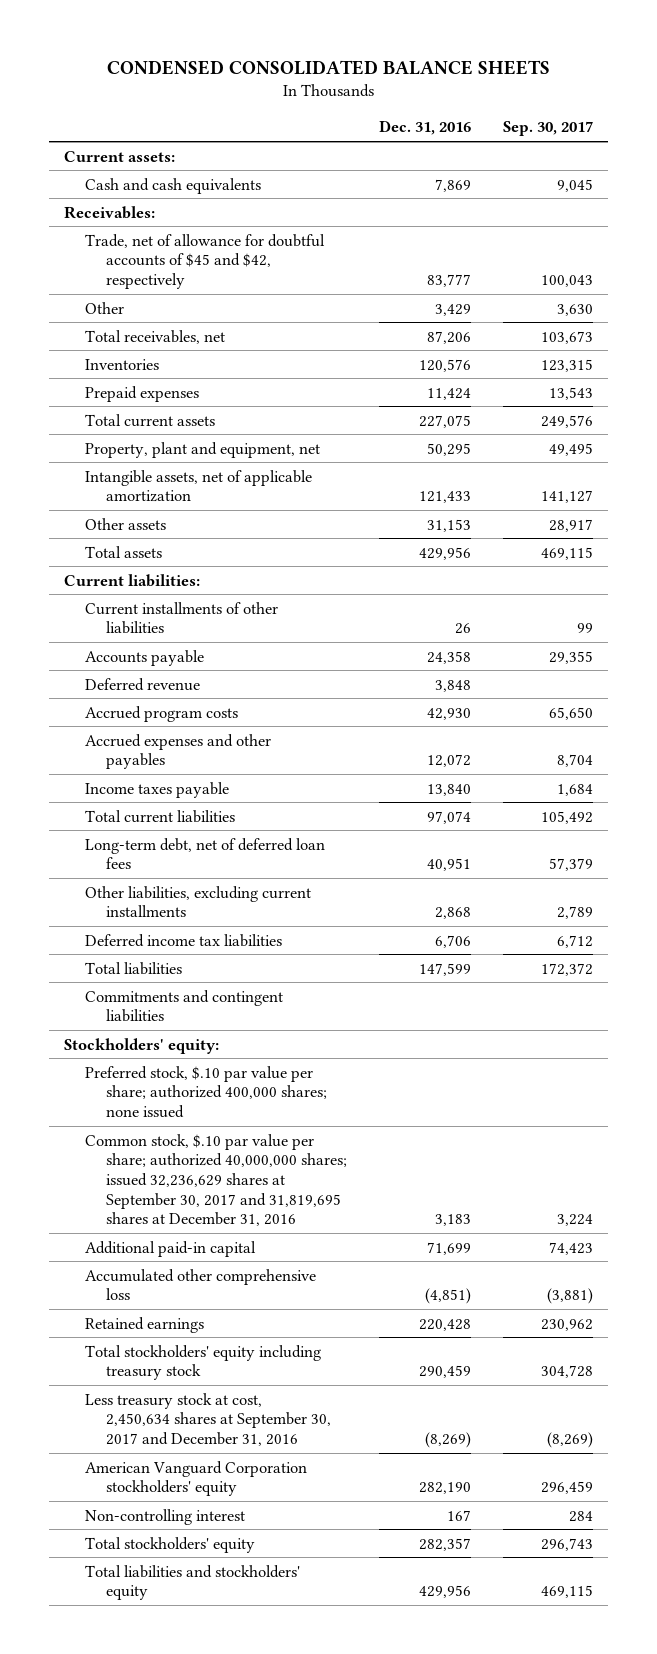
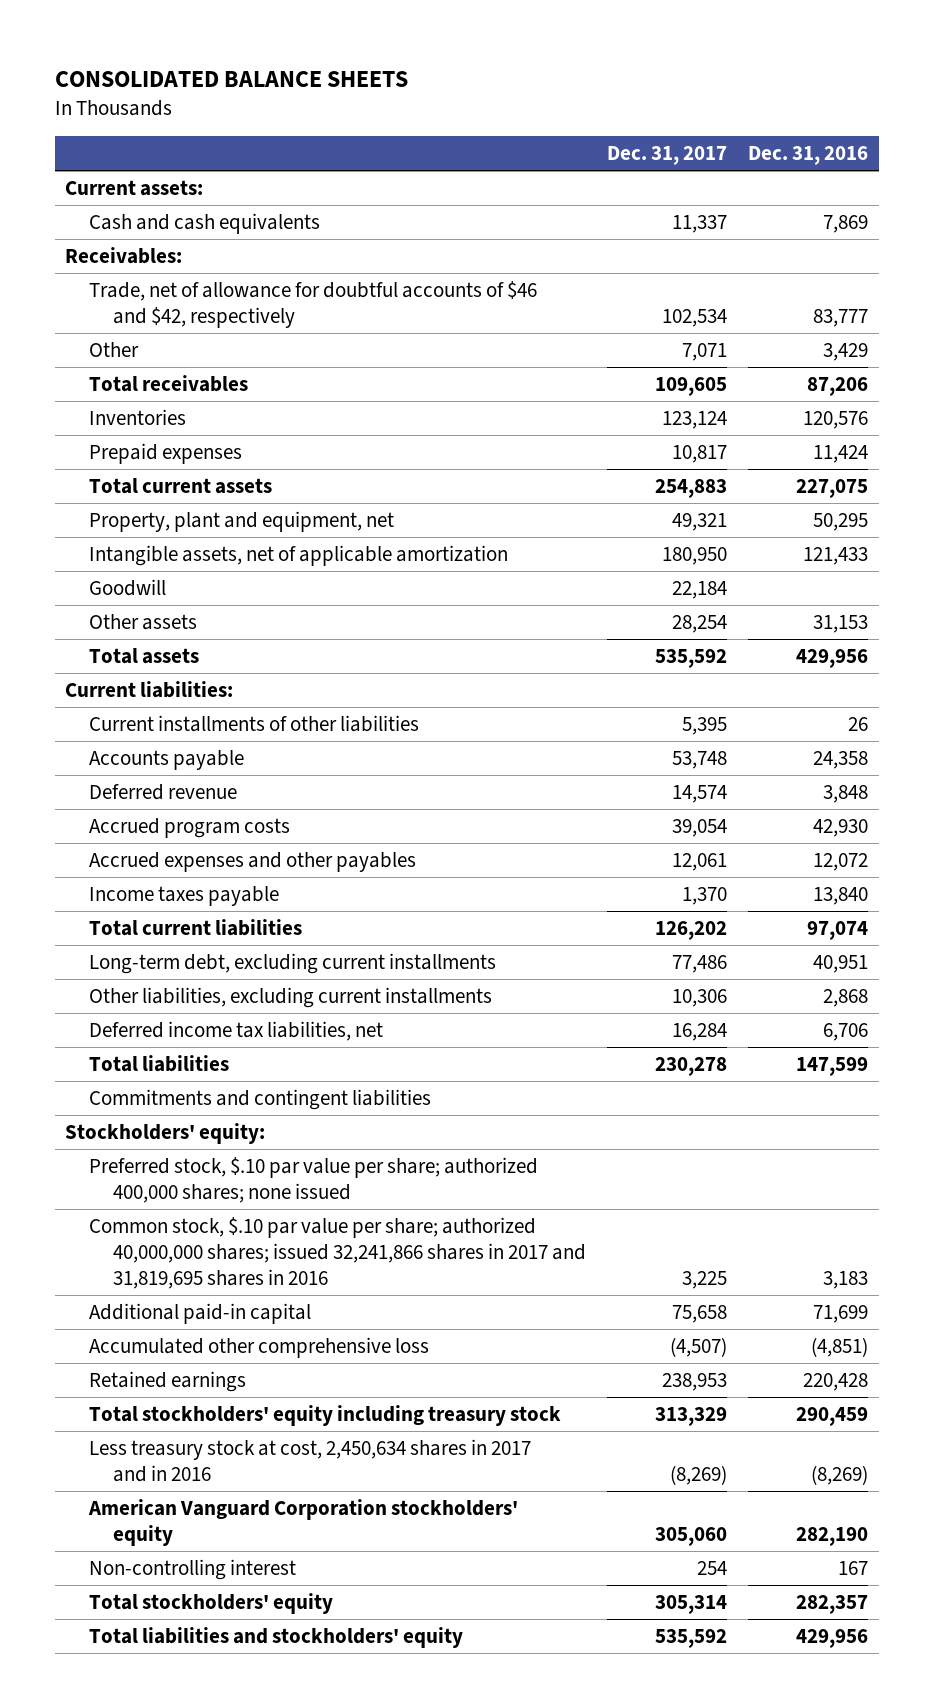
[106,60,550,76] CONDENSED CONSOLIDATED BALANCE SHEETS -> [54,70,408,87] CONSOLIDATED BALANCE SHEETS
[502,121,593,137] Sep. 30, 2017 -> none
none -> [607,145,728,165] Dec. 31, 2017
[85,233,326,289] Trade, net of allowance for doubtful accounts of $45 and $42, respectively -> [89,281,538,328] Trade, net of allowance for doubtful accounts of $46 and $42, respectively
[85,329,226,344] Total receivables, net -> [89,375,249,393] Total receivables
none -> [89,579,167,597] Goodwill
[85,837,326,870] Long-term debt, net of deferred loan fees -> [89,953,497,975] Long-term debt, excluding current installments
[85,933,283,947] Deferred income tax liabilities -> [89,1021,384,1042] Deferred income tax liabilities, net
[85,1133,348,1227] Common stock, $.10 par value per share; authorized 40,000,000 shares; issued 32,236,629 shares at September 30, 2017 and 31,819,695 shares at December 31, 2016 -> [89,1217,587,1289] Common stock, $.10 par value per share; authorized 40,000,000 shares; issued 32,241,866 shares in 2017 and 31,819,695 shares in 2016
[85,1392,332,1446] Less treasury stock at cost, 2,450,634 shares at September 30, 2017 and December 31, 2016 -> [89,1439,532,1482] Less treasury stock at cost, 2,450,634 shares in 2017 and in 2016

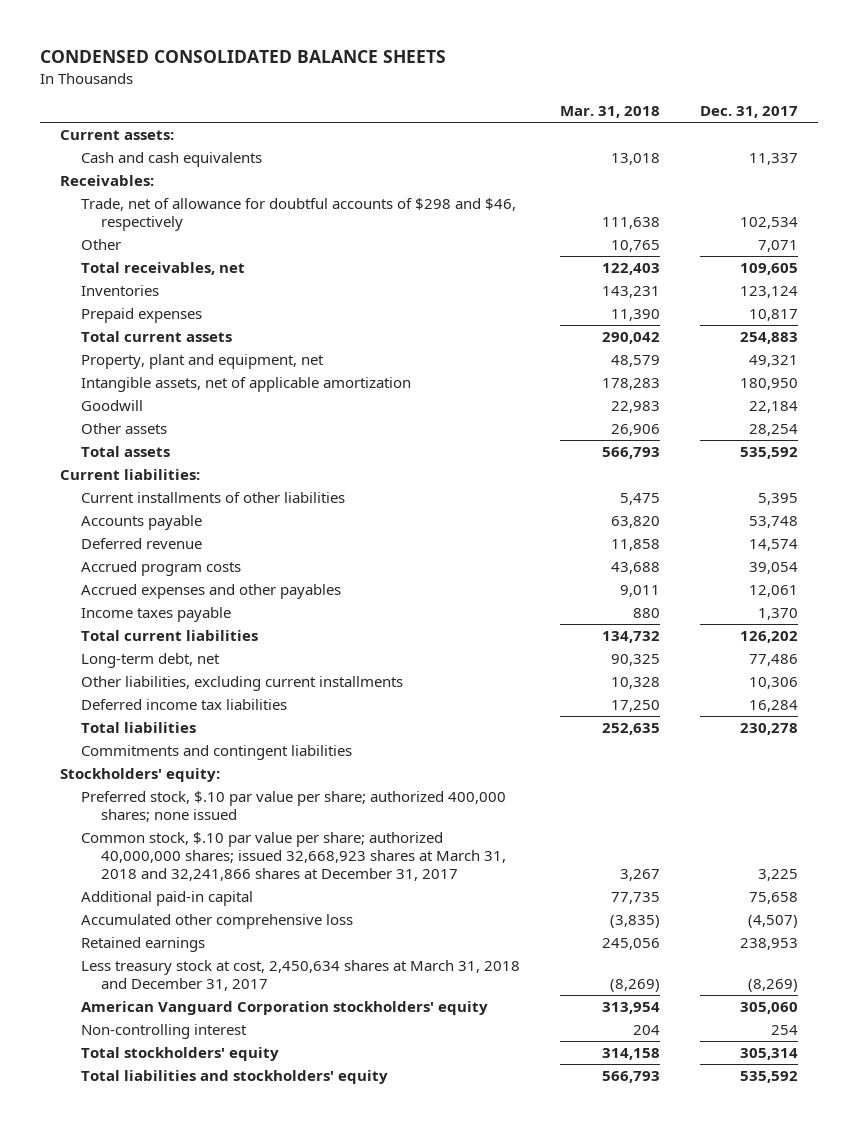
[54,70,408,87] CONSOLIDATED BALANCE SHEETS -> [39,50,446,64] CONDENSED CONSOLIDATED BALANCE SHEETS
[748,145,869,165] Dec. 31, 2016 -> none
none -> [559,105,660,118] Mar. 31, 2018
[89,281,538,328] Trade, net of allowance for doubtful accounts of $46 and $42, respectively -> [80,198,516,231] Trade, net of allowance for doubtful accounts of $298 and $46, respectively
[89,375,249,393] Total receivables -> [80,262,245,276] Total receivables, net
[89,953,497,975] Long-term debt, excluding current installments -> [80,653,220,669] Long-term debt, net
[89,1021,384,1042] Deferred income tax liabilities, net -> [80,699,287,711] Deferred income tax liabilities
[89,1217,587,1289] Common stock, $.10 par value per share; authorized 40,000,000 shares; issued 32,241,866 shares in 2017 and 31,819,695 shares in 2016 -> [80,832,507,881] Common stock, $.10 par value per share; authorized 40,000,000 shares; issued 32,668,923 shares at March 31, 2018 and 32,241,866 shares at December 31, 2017
[89,1405,562,1427] Total stockholders' equity including treasury stock -> none
[89,1439,532,1482] Less treasury stock at cost, 2,450,634 shares in 2017 and in 2016 -> [80,960,520,991] Less treasury stock at cost, 2,450,634 shares at March 31, 2018 and December 31, 2017

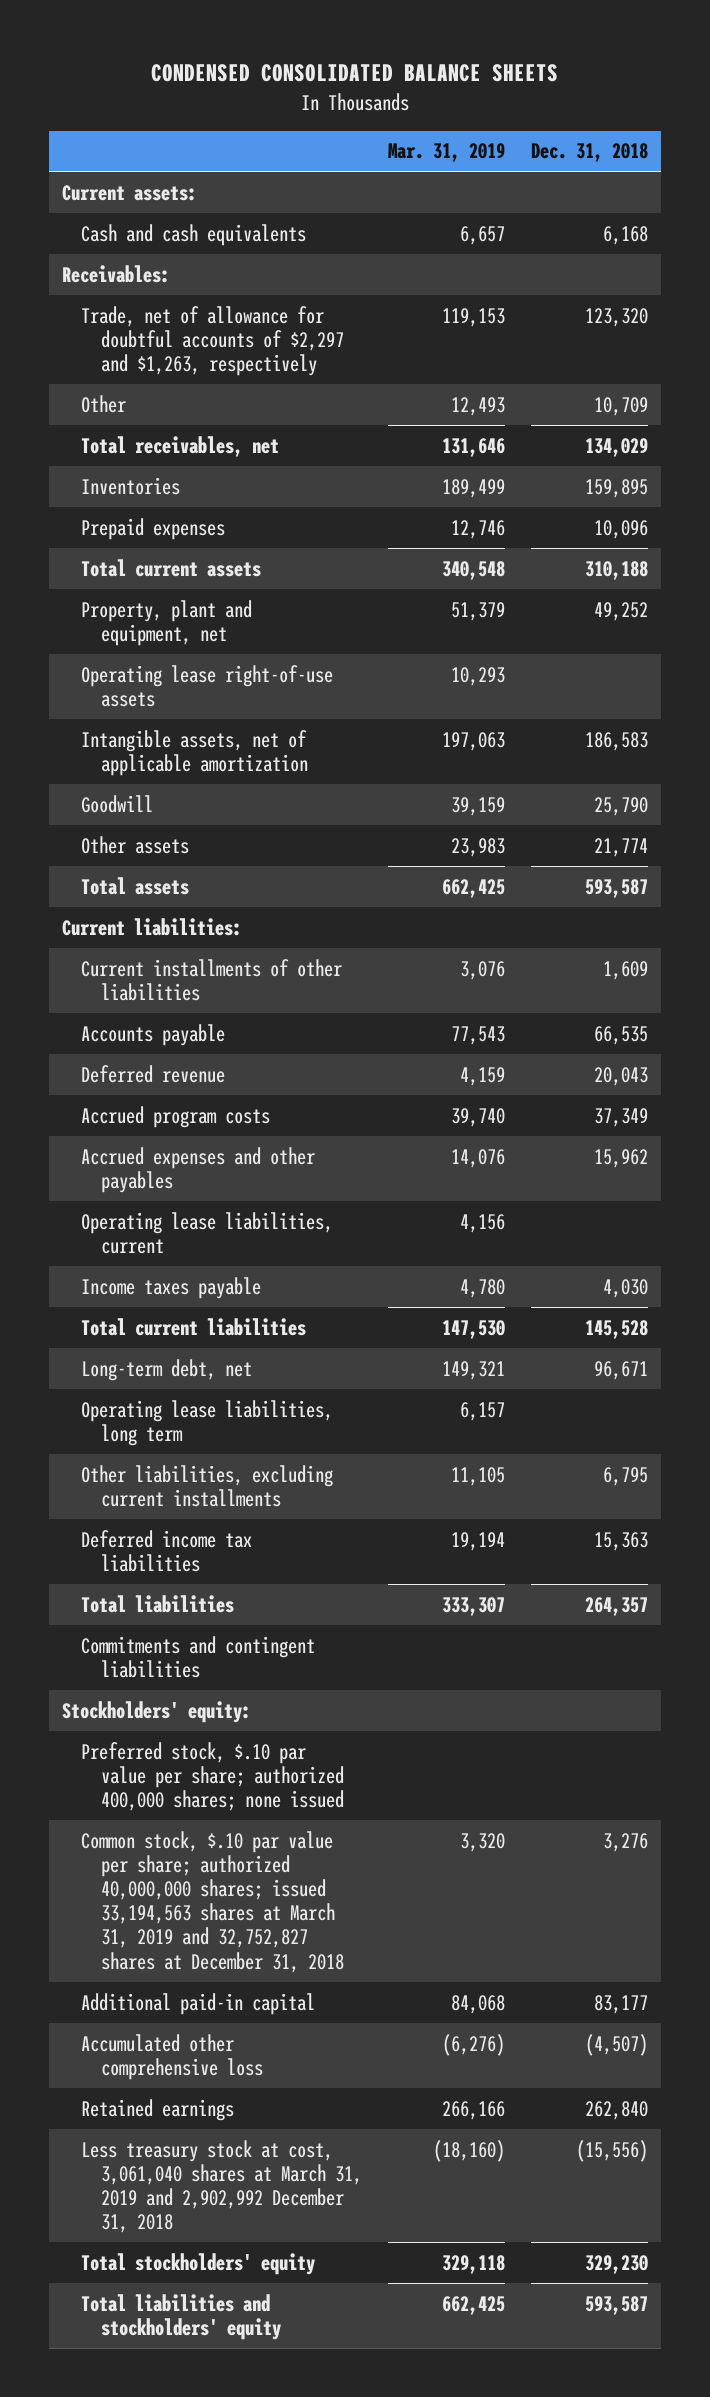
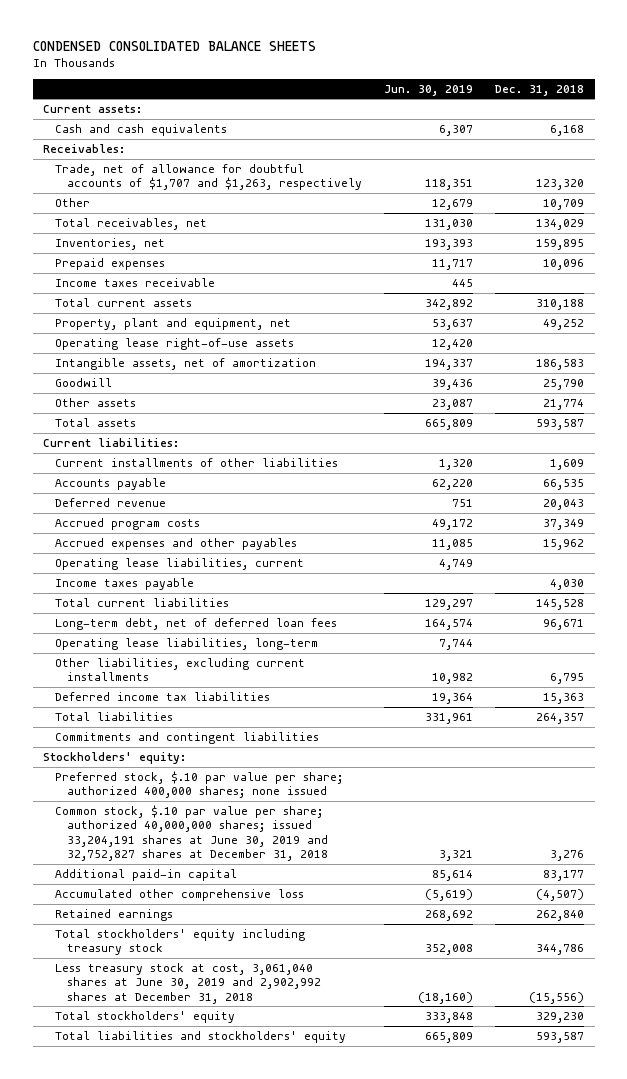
[387,143,505,163] Mar. 31, 2019 -> none
none -> [383,84,473,96] Jun. 30, 2019
[81,305,344,377] Trade, net of allowance for doubtful accounts of $2,297 and $1,263, respectively -> [55,163,363,191] Trade, net of allowance for doubtful accounts of $1,707 and $1,263, respectively
[81,476,181,495] Inventories -> [55,237,166,250] Inventories, net
none -> [55,277,216,287] Income taxes receivable
[81,729,308,776] Intangible assets, net of applicable amortization -> [55,357,317,370] Intangible assets, net of amortization
[81,1358,253,1381] Long-term debt, net -> [55,617,338,630] Long-term debt, net of deferred loan fees
[81,1399,334,1446] Operating lease liabilities, long term -> [55,637,319,650] Operating lease liabilities, long-term
[81,1830,344,1973] Common stock, $.10 par value per share; authorized 40,000,000 shares; issued 33,194,563 shares at March 31, 2019 and 32,752,827 shares at December 31, 2018 -> [55,804,329,862] Common stock, $.10 par value per share; authorized 40,000,000 shares; issued 33,204,191 shares at June 30, 2019 and 32,752,827 shares at December 31, 2018
none -> [55,928,306,956] Total stockholders' equity including treasury stock
[81,2139,362,2234] Less treasury stock at cost, 3,061,040 shares at March 31, 2019 and 2,902,992 December 31, 2018 -> [55,962,322,1004] Less treasury stock at cost, 3,061,040 shares at June 30, 2019 and 2,902,992 shares at December 31, 2018

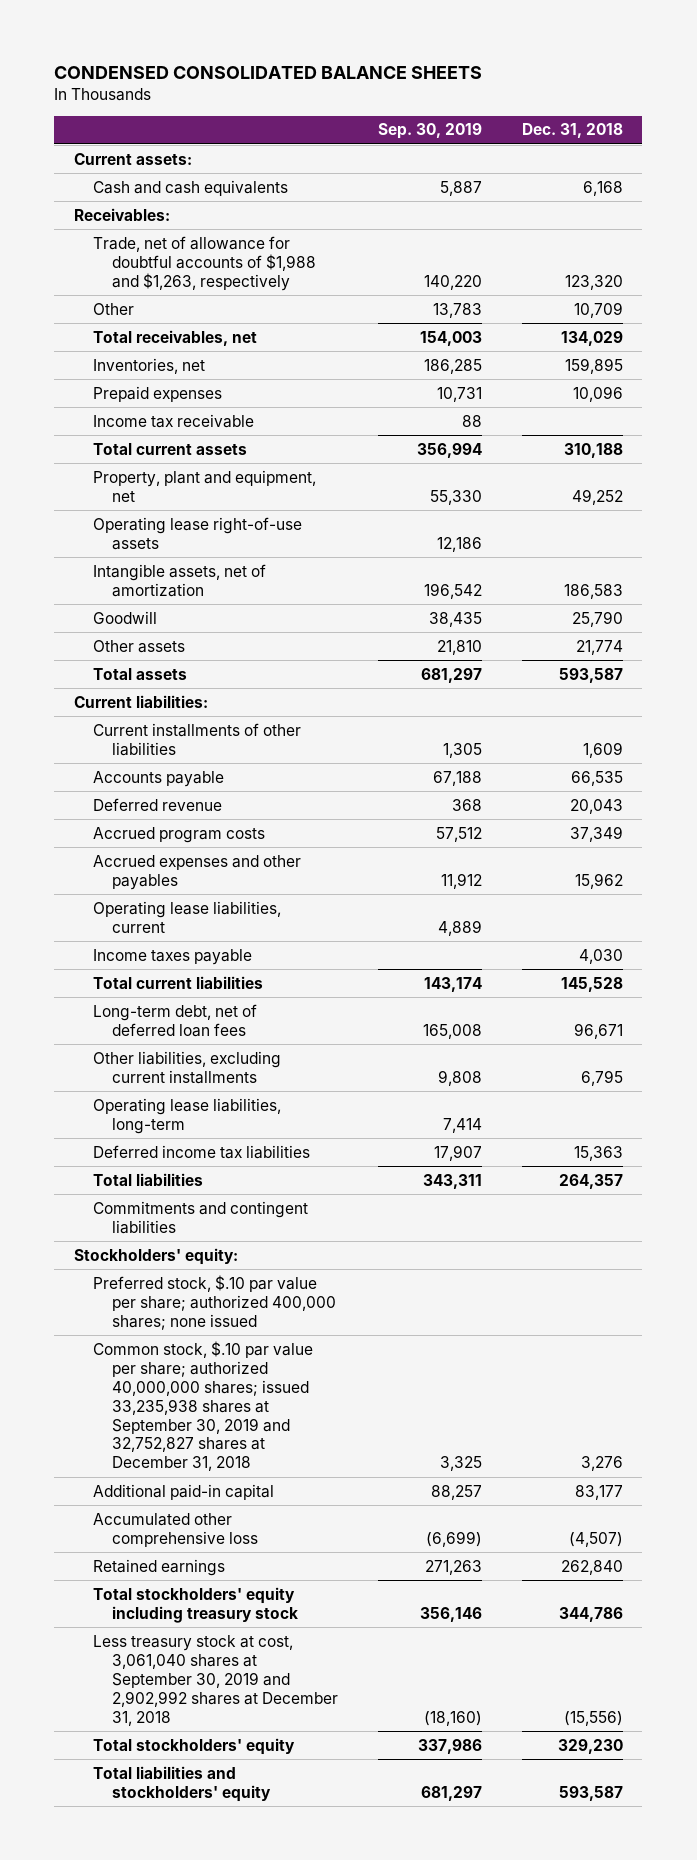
[383,84,473,96] Jun. 30, 2019 -> none
none -> [377,123,482,140] Sep. 30, 2019
[55,163,363,191] Trade, net of allowance for doubtful accounts of $1,707 and $1,263, respectively -> [93,235,316,291] Trade, net of allowance for doubtful accounts of $1,988 and $1,263, respectively
[55,277,216,287] Income taxes receivable -> [93,413,255,428] Income tax receivable
[55,637,319,650] Operating lease liabilities, long-term -> [93,1097,282,1134] Operating lease liabilities, long-term
[55,804,329,862] Common stock, $.10 par value per share; authorized 40,000,000 shares; issued 33,204,191 shares at June 30, 2019 and 32,752,827 shares at December 31, 2018 -> [93,1340,314,1472] Common stock, $.10 par value per share; authorized 40,000,000 shares; issued 33,235,938 shares at September 30, 2019 and 32,752,827 shares at December 31, 2018
[55,962,322,1004] Less treasury stock at cost, 3,061,040 shares at June 30, 2019 and 2,902,992 shares at December 31, 2018 -> [93,1634,338,1726] Less treasury stock at cost, 3,061,040 shares at September 30, 2019 and 2,902,992 shares at December 31, 2018

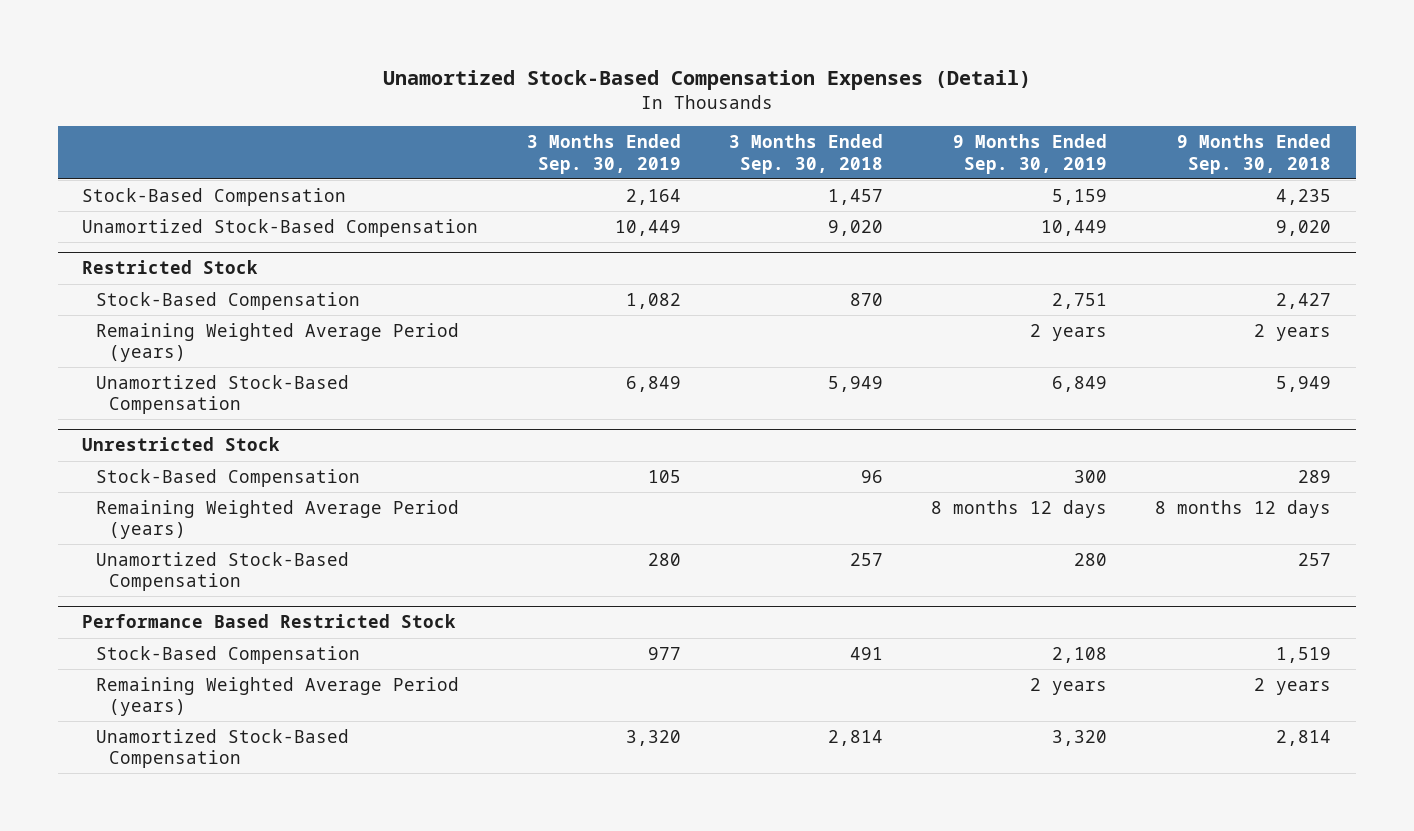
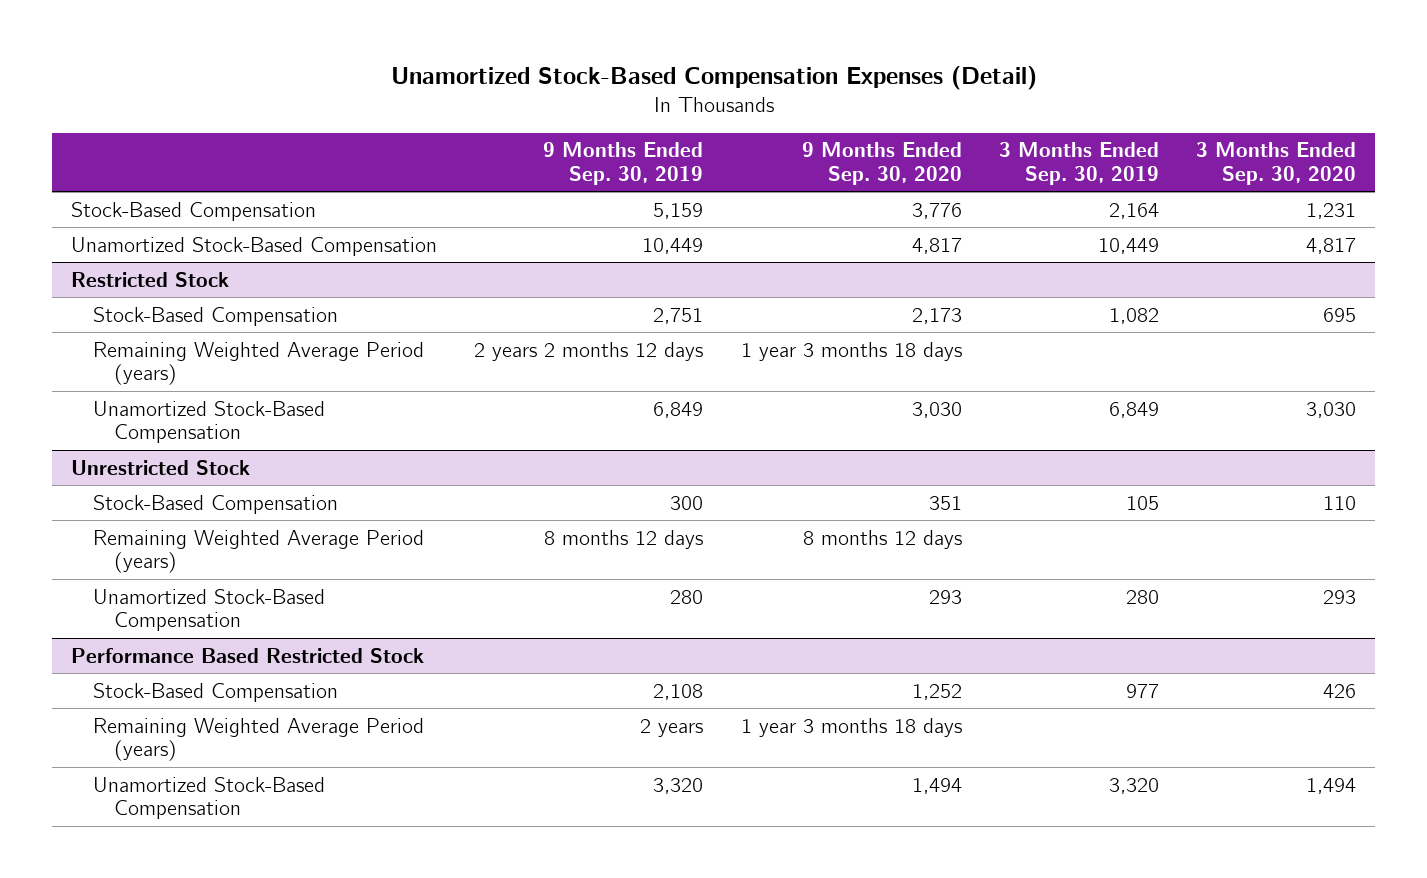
[728,134,883,174] 3 Months Ended Sep. 30, 2018 -> none
[1177,134,1332,174] 9 Months Ended Sep. 30, 2018 -> none
none -> [801,142,962,186] 9 Months Ended Sep. 30, 2020
none -> [1196,142,1357,186] 3 Months Ended Sep. 30, 2020
[1030,323,1108,341] 2 years -> [474,341,704,361] 2 years 2 months 12 days

